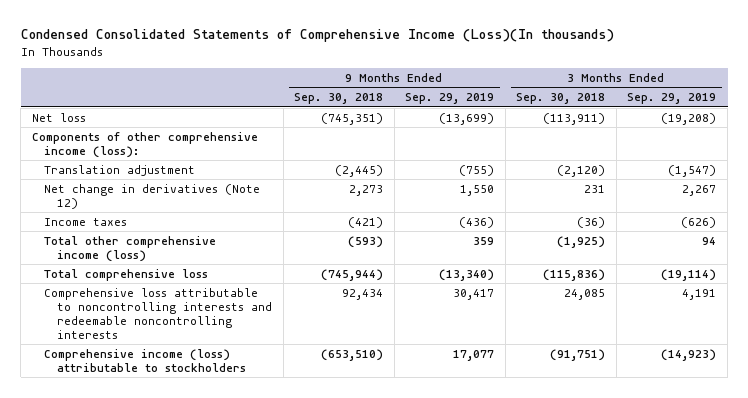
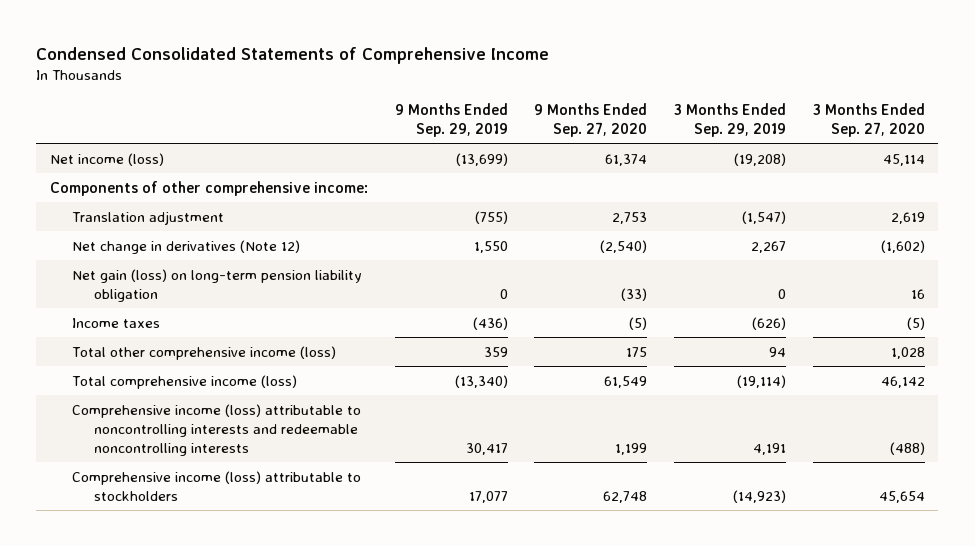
[20,29,614,43] Condensed Consolidated Statements of Comprehensive Income (Loss)(In thousands) -> [36,46,550,64] Condensed Consolidated Statements of Comprehensive Income
[294,93,384,105] Sep. 30, 2018 -> none
[516,93,606,105] Sep. 30, 2018 -> none
none -> [534,102,648,137] 9 Months Ended Sep. 27, 2020
none -> [813,102,926,137] 3 Months Ended Sep. 27, 2020
[31,112,86,122] Net loss -> [49,152,164,166] Net income (loss)
[31,131,258,158] Components of other comprehensive income (loss): -> [49,180,368,196] Components of other comprehensive income:
none -> [71,268,362,302] Net gain (loss) on long-term pension liability obligation
[44,268,209,281] Total comprehensive loss -> [71,374,297,389] Total comprehensive income (loss)
[44,287,273,339] Comprehensive loss attributable to noncontrolling interests and redeemable noncontrolling interests -> [71,403,361,456] Comprehensive income (loss) attributable to noncontrolling interests and redeemable noncontrolling interests

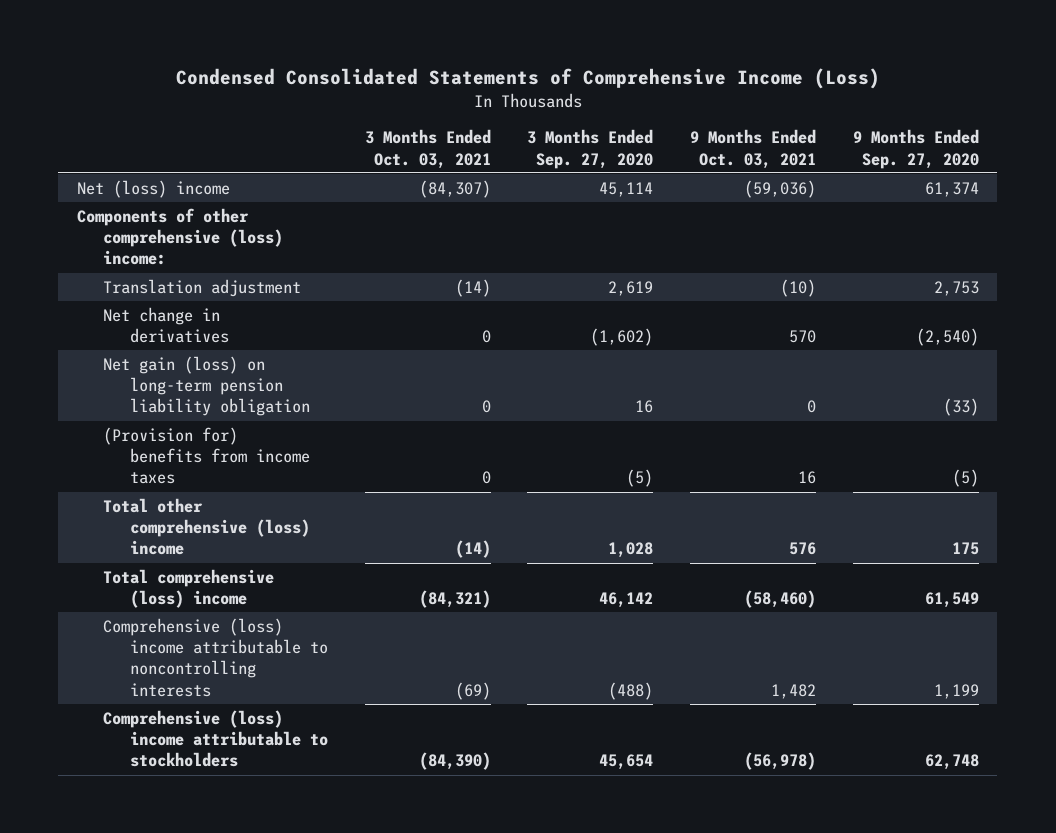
[36,46,550,64] Condensed Consolidated Statements of Comprehensive Income -> [175,68,880,90] Condensed Consolidated Statements of Comprehensive Income (Loss)
[394,102,508,137] 9 Months Ended Sep. 29, 2019 -> none
[674,102,787,137] 3 Months Ended Sep. 29, 2019 -> none
none -> [364,129,491,169] 3 Months Ended Oct. 03, 2021
none -> [690,129,817,169] 9 Months Ended Oct. 03, 2021
[49,152,164,166] Net income (loss) -> [76,179,230,198] Net (loss) income
[49,180,368,196] Components of other comprehensive income: -> [76,207,284,266] Components of other comprehensive (loss) income:
[71,239,300,254] Net change in derivatives (Note 12) -> [103,306,229,344] Net change in derivatives
[71,317,160,328] Income taxes -> [103,426,310,485] (Provision for) benefits from income taxes
[71,345,336,360] Total other comprehensive income (loss) -> [103,497,310,556] Total other comprehensive (loss) income
[71,374,297,389] Total comprehensive income (loss) -> [103,568,275,609] Total comprehensive (loss) income
[71,403,361,456] Comprehensive income (loss) attributable to noncontrolling interests and redeemable noncontrolling interests -> [103,617,328,697] Comprehensive (loss) income attributable to noncontrolling interests
[71,470,361,501] Comprehensive income (loss) attributable to stockholders -> [103,709,328,768] Comprehensive (loss) income attributable to stockholders

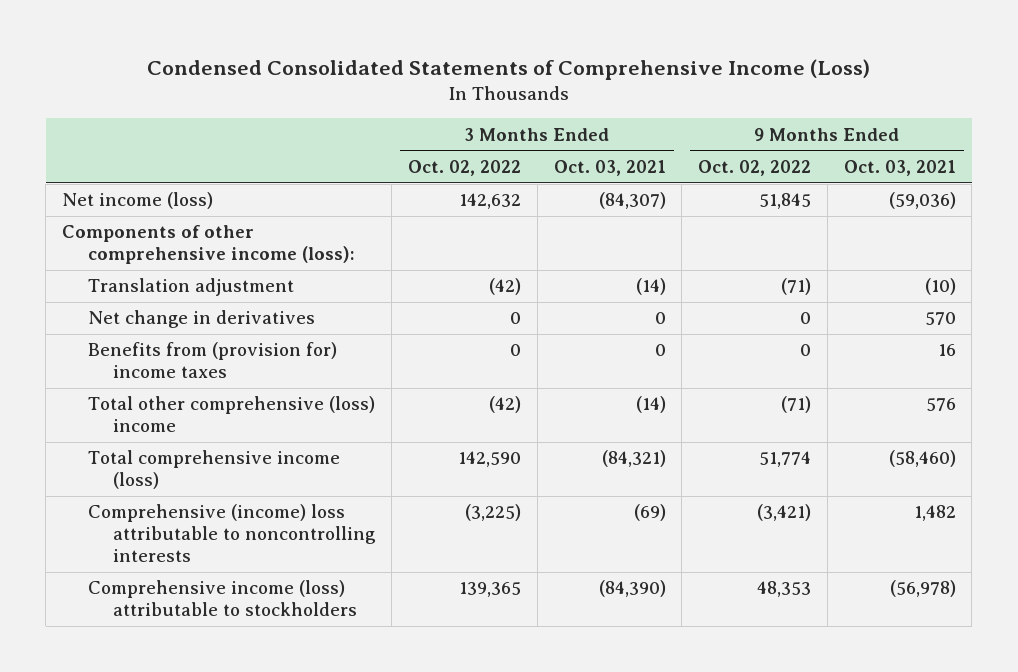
[527,129,654,169] 3 Months Ended Sep. 27, 2020 -> none
[852,129,979,169] 9 Months Ended Sep. 27, 2020 -> none
none -> [408,160,522,177] Oct. 02, 2022
none -> [698,160,812,177] Oct. 02, 2022
[76,179,230,198] Net (loss) income -> [62,192,214,210] Net income (loss)
[76,207,284,266] Components of other comprehensive (loss) income: -> [62,225,355,265] Components of other comprehensive income (loss):
[103,355,310,417] Net gain (loss) on long-term pension liability obligation -> none
[103,426,310,485] (Provision for) benefits from income taxes -> [87,342,337,379] Benefits from (provision for) income taxes
[103,568,275,609] Total comprehensive (loss) income -> [87,450,340,490] Total comprehensive income (loss)
[103,617,328,697] Comprehensive (loss) income attributable to noncontrolling interests -> [87,504,377,563] Comprehensive (income) loss attributable to noncontrolling interests
[103,709,328,768] Comprehensive (loss) income attributable to stockholders -> [87,580,358,617] Comprehensive income (loss) attributable to stockholders

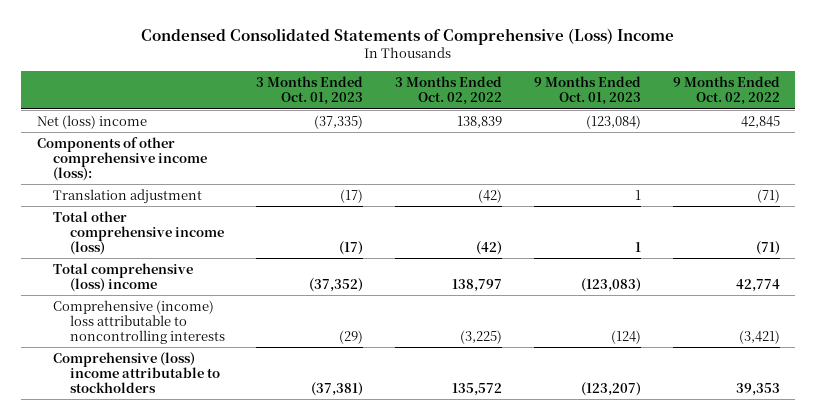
[146,58,870,80] Condensed Consolidated Statements of Comprehensive Income (Loss) -> [141,28,675,46] Condensed Consolidated Statements of Comprehensive (Loss) Income
[553,160,666,177] Oct. 03, 2021 -> none
[843,160,956,177] Oct. 03, 2021 -> none
none -> [256,76,364,106] 3 Months Ended Oct. 01, 2023
none -> [533,76,641,106] 9 Months Ended Oct. 01, 2023
[62,192,214,210] Net income (loss) -> [37,114,148,129] Net (loss) income
[459,193,522,210] 142,632 -> [457,115,503,128] 138,839
[759,193,812,210] 51,845 -> [740,115,780,128] 42,845
[87,310,315,329] Net change in derivatives -> none
[87,342,337,379] Benefits from (provision for) income taxes -> none
[87,396,375,433] Total other comprehensive (loss) income -> [53,210,224,256] Total other comprehensive income (loss)
[87,450,340,490] Total comprehensive income (loss) -> [53,262,194,292] Total comprehensive (loss) income
[458,451,522,468] 142,590 -> [452,278,503,292] 138,797
[759,451,812,468] 51,774 -> [735,278,780,292] 42,774
[87,580,358,617] Comprehensive income (loss) attributable to stockholders -> [53,351,220,394] Comprehensive (loss) income attributable to stockholders
[459,582,522,598] 139,365 -> [452,383,503,397] 135,572
[757,581,812,598] 48,353 -> [735,383,780,397] 39,353

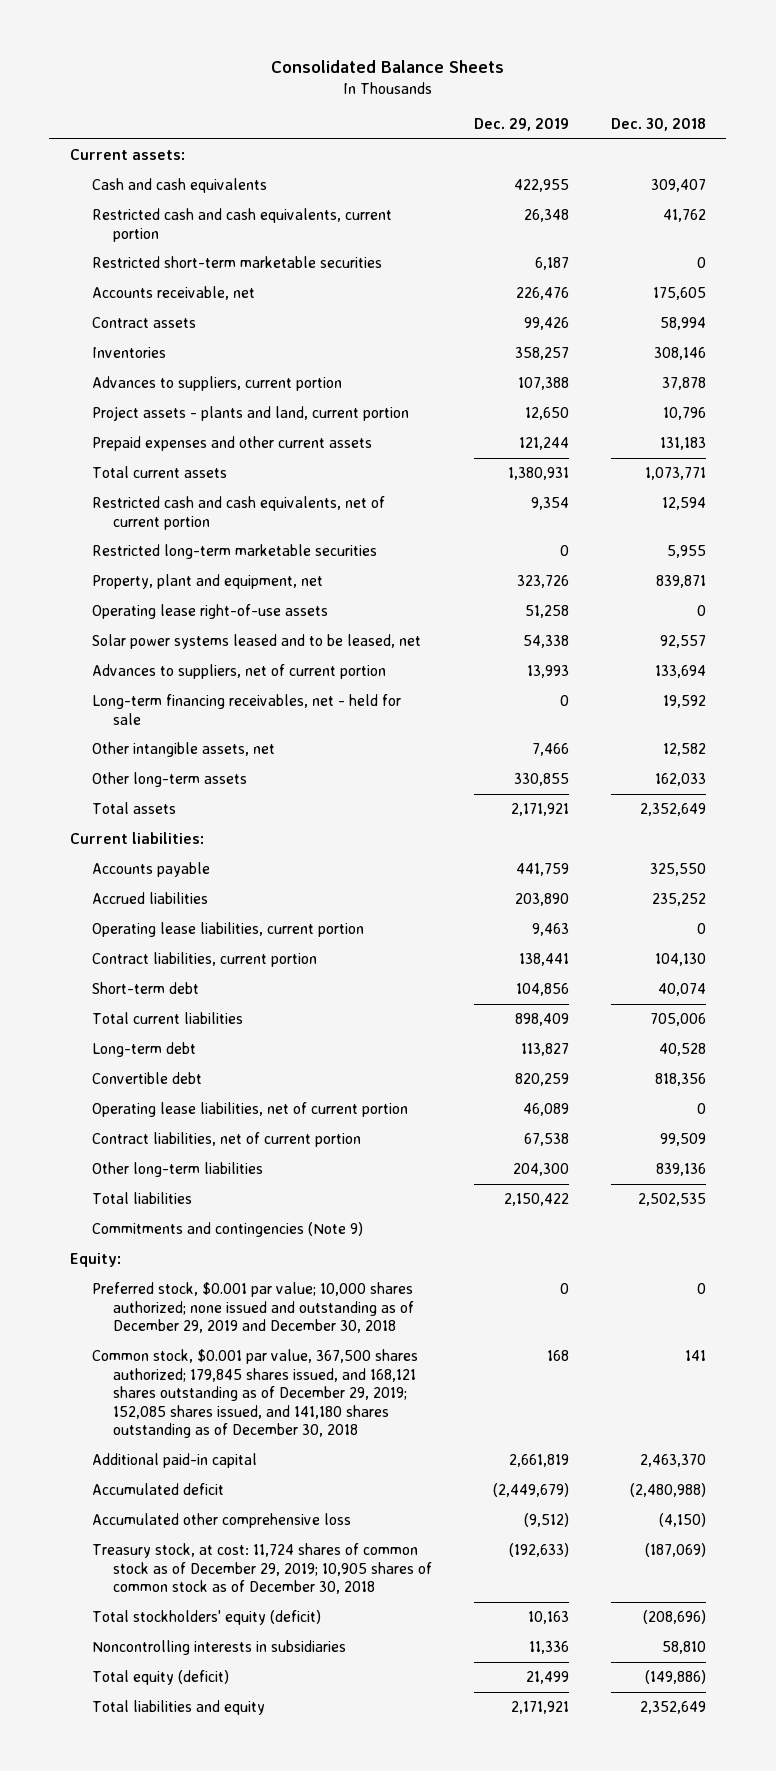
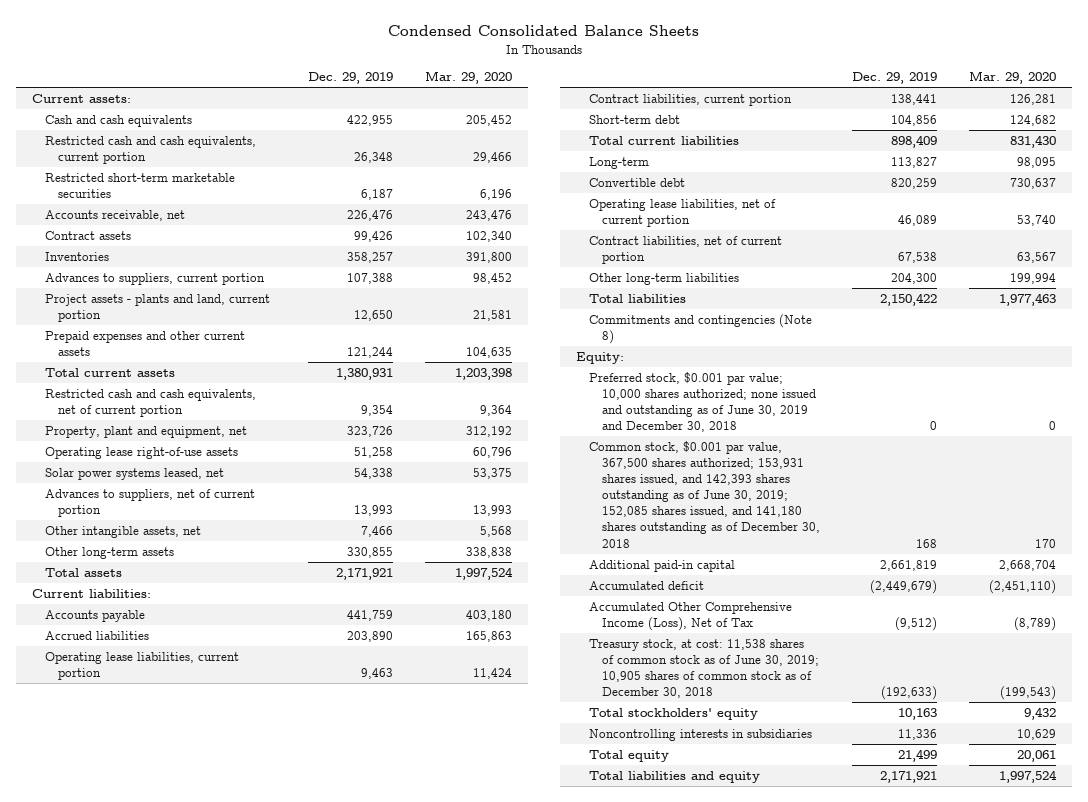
[270,60,504,74] Consolidated Balance Sheets -> [388,25,700,37] Condensed Consolidated Balance Sheets
[610,118,706,132] Dec. 30, 2018 -> none
none -> [424,71,512,85] Mar. 29, 2020
[91,544,377,560] Restricted long-term marketable securities -> none
[91,634,421,650] Solar power systems leased and to be leased, net -> [44,467,224,480] Solar power systems leased, net
[91,694,401,725] Long-term financing receivables, net - held for sale -> none
[91,1042,196,1058] Long-term debt -> [588,156,649,169] Long-term
[91,1222,363,1238] Commitments and contingencies (Note 9) -> [588,313,812,344] Commitments and contingencies (Note 8)
[91,1282,415,1334] Preferred stock, $0.001 par value; 10,000 shares authorized; none issued and outstanding as of December 29, 2019 and December 30, 2018 -> [588,371,816,433] Preferred stock, $0.001 par value; 10,000 shares authorized; none issued and outstanding as of June 30, 2019 and December 30, 2018
[91,1349,418,1439] Common stock, $0.001 par value, 367,500 shares authorized; 179,845 shares issued, and 168,121 shares outstanding as of December 29, 2019; 152,085 shares issued, and 141,180 shares outstanding as of December 30, 2018 -> [588,440,820,548] Common stock, $0.001 par value, 367,500 shares authorized; 153,931 shares issued, and 142,393 shares outstanding as of June 30, 2019; 152,085 shares issued, and 141,180 shares outstanding as of December 30, 2018
[91,1513,351,1529] Accumulated other comprehensive loss -> [588,601,792,631] Accumulated Other Comprehensive Income (Loss), Net of Tax
[91,1543,433,1595] Treasury stock, at cost: 11,724 shares of common stock as of December 29, 2019; 10,905 shares of common stock as of December 30, 2018 -> [588,638,819,699] Treasury stock, at cost: 11,538 shares of common stock as of June 30, 2019; 10,905 shares of common stock as of December 30, 2018
[91,1610,321,1626] Total stockholders' equity (deficit) -> [588,707,758,720] Total stockholders' equity
[91,1670,229,1686] Total equity (deficit) -> [588,749,669,762] Total equity

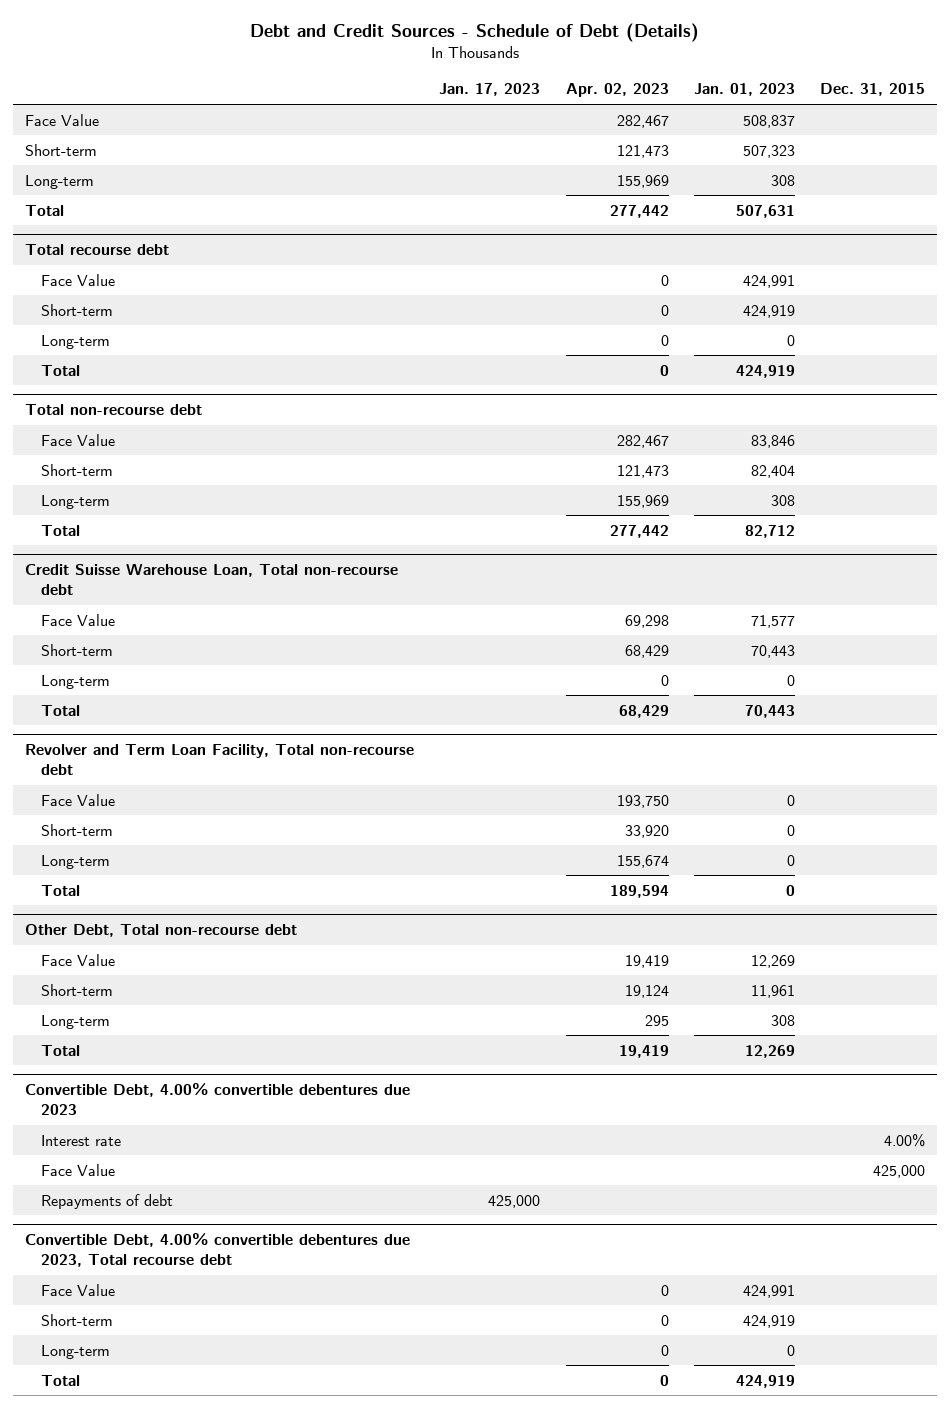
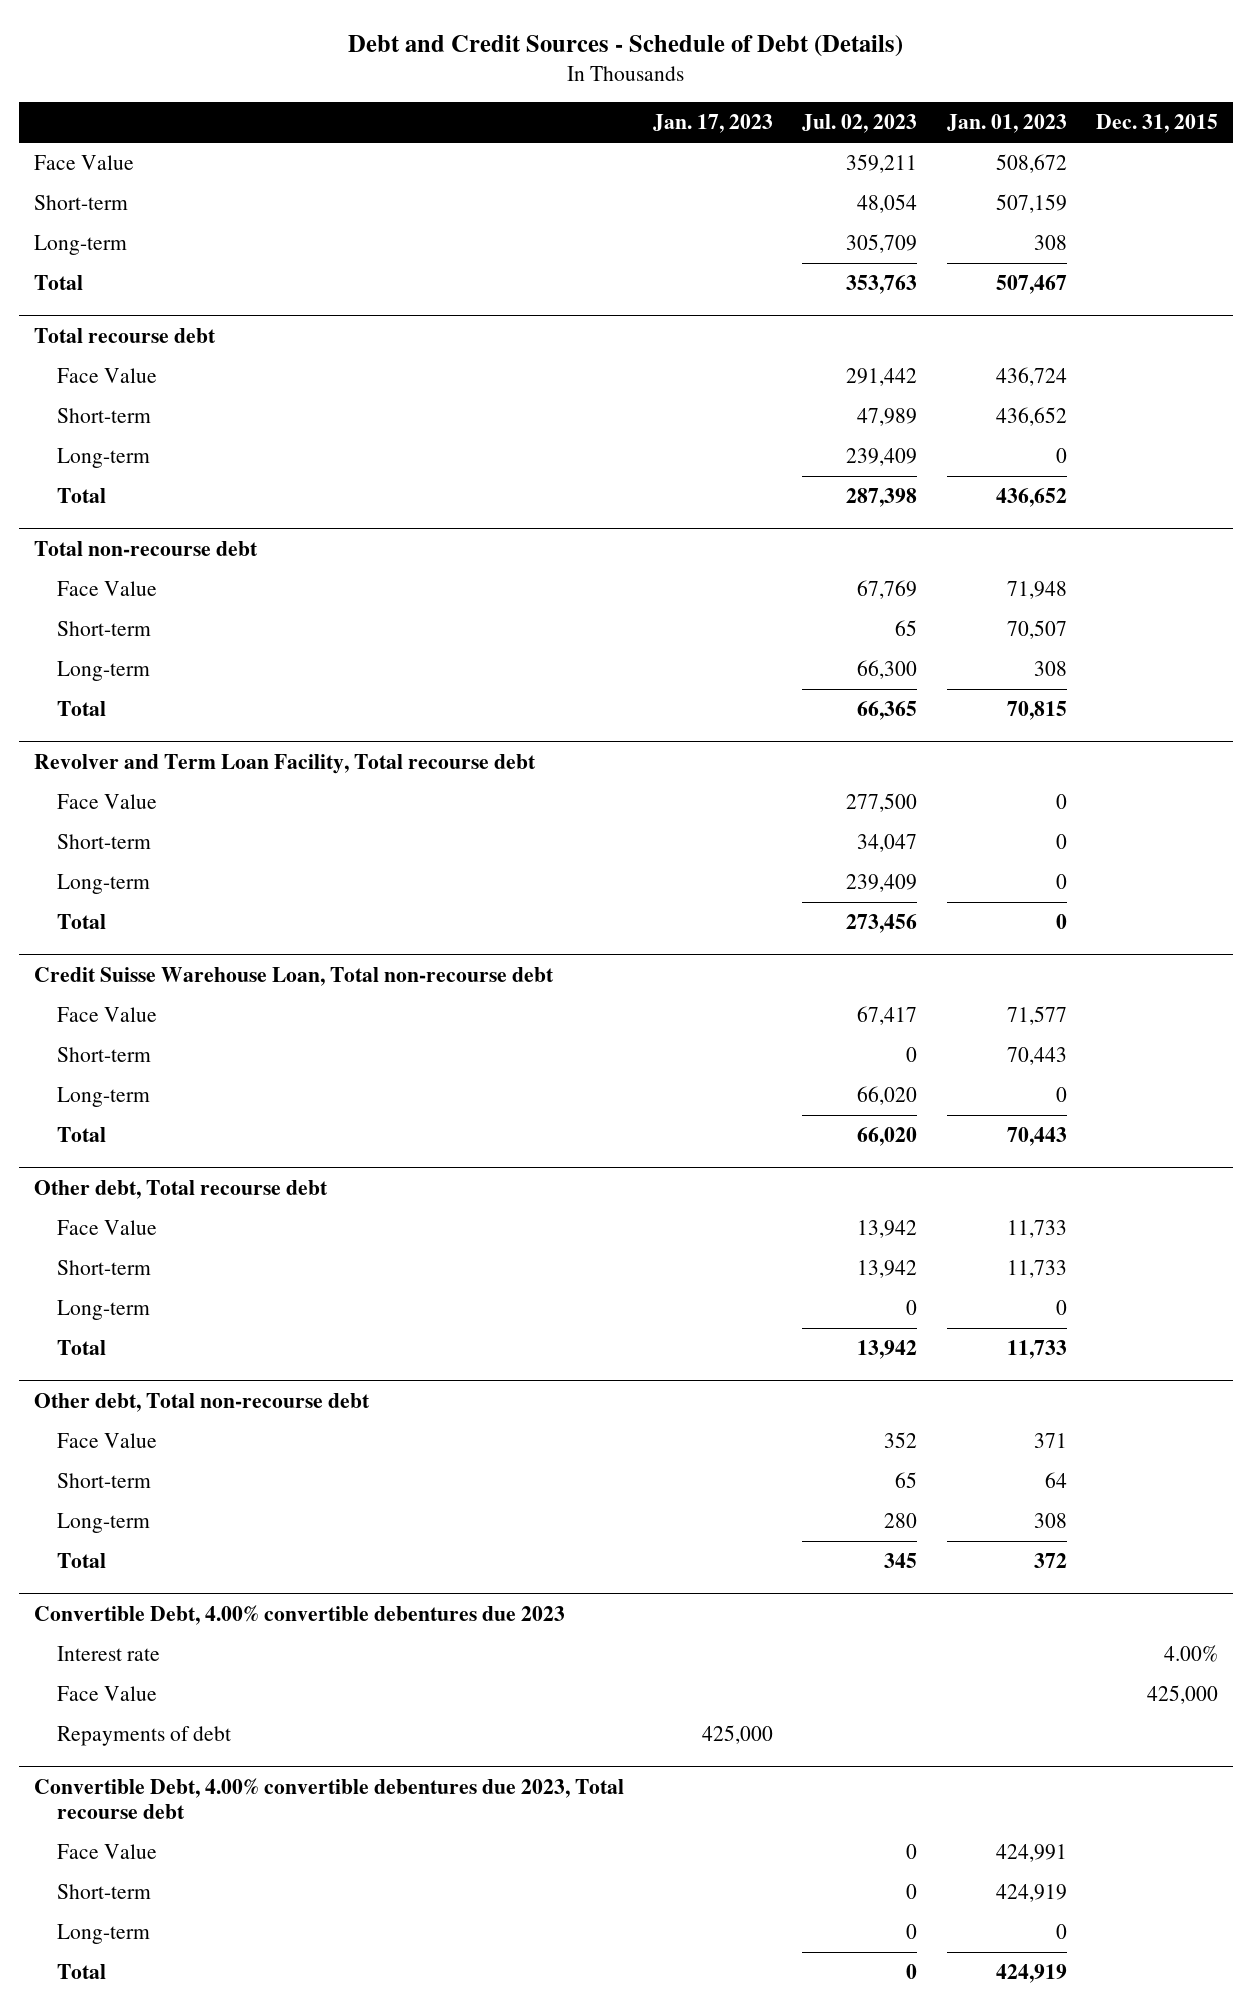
[565,83,669,98] Apr. 02, 2023 -> none
none -> [802,114,918,134] Jul. 02, 2023
[742,114,795,128] 508,837 -> [995,154,1067,174] 508,672
[742,144,795,158] 507,323 -> [995,194,1067,214] 507,159
[735,204,795,218] 507,631 -> [995,275,1067,295] 507,467
[742,274,795,288] 424,991 -> [995,367,1067,387] 436,724
[742,304,795,318] 424,919 -> [995,407,1067,427] 436,652
[735,364,795,378] 424,919 -> [995,488,1067,508] 436,652
[750,434,795,448] 83,846 -> [1006,581,1067,600] 71,948
[750,464,795,478] 82,404 -> [1006,620,1067,640] 70,507
[744,524,795,538] 82,712 -> [1006,701,1067,721] 70,815
none -> [33,753,536,774] Revolver and Term Loan Facility, Total recourse debt
none -> [56,794,157,810] Face Value
none -> [56,834,151,850] Short-term
none -> [56,874,150,895] Long-term
none -> [56,914,106,930] Total
[25,744,415,776] Revolver and Term Loan Facility, Total non-recourse debt -> none
none -> [33,1179,328,1199] Other debt, Total recourse debt
[786,794,795,806] 0 -> [1006,1220,1067,1239] 11,733
[786,824,795,836] 0 -> [1006,1260,1067,1279] 11,733
[785,884,795,896] 0 -> [1006,1340,1067,1360] 11,733
[25,924,298,938] Other Debt, Total non-recourse debt -> [33,1392,370,1412] Other debt, Total non-recourse debt
[750,954,795,968] 12,269 -> [1033,1433,1067,1449] 371
[750,984,795,998] 11,961 -> [1044,1472,1067,1489] 64
[744,1044,795,1058] 12,269 -> [1033,1553,1067,1569] 372

